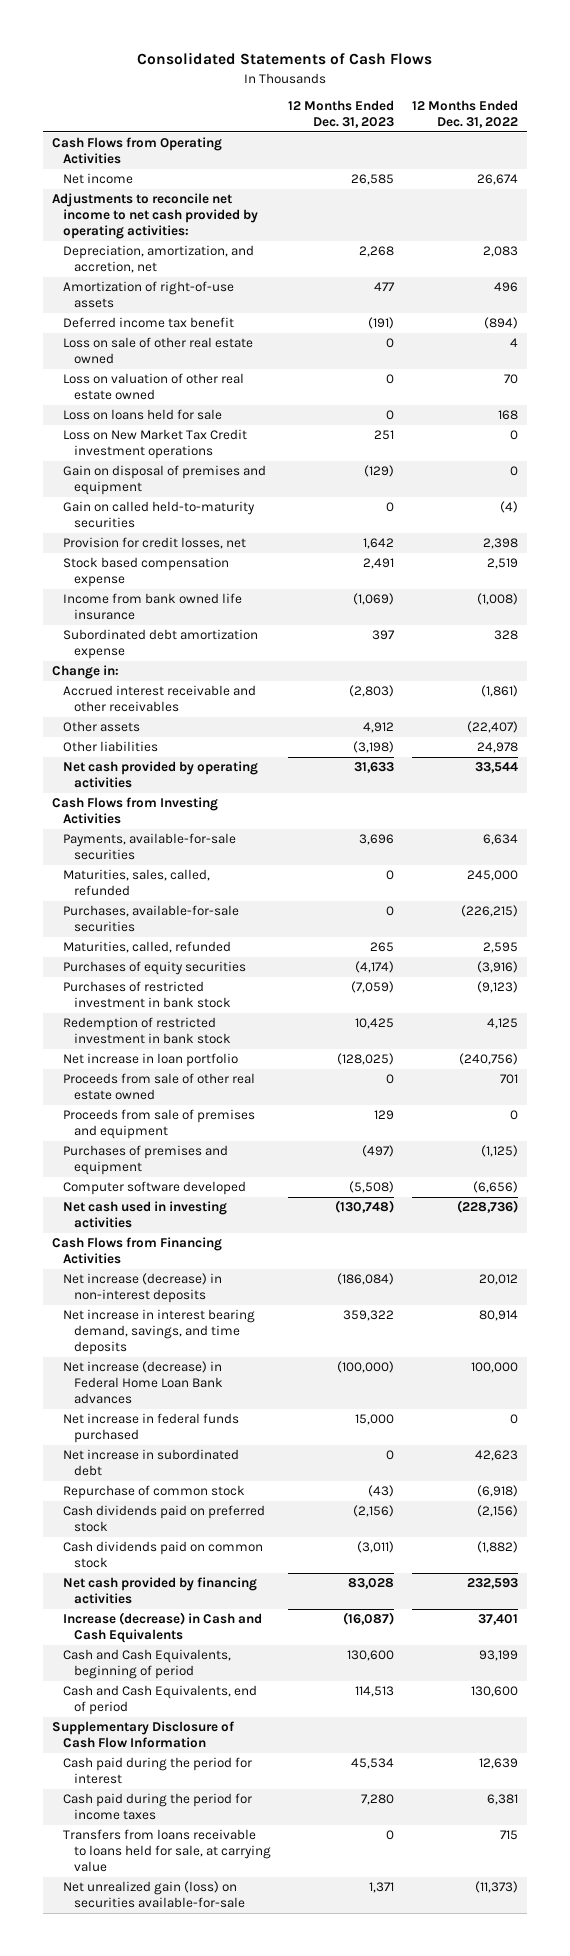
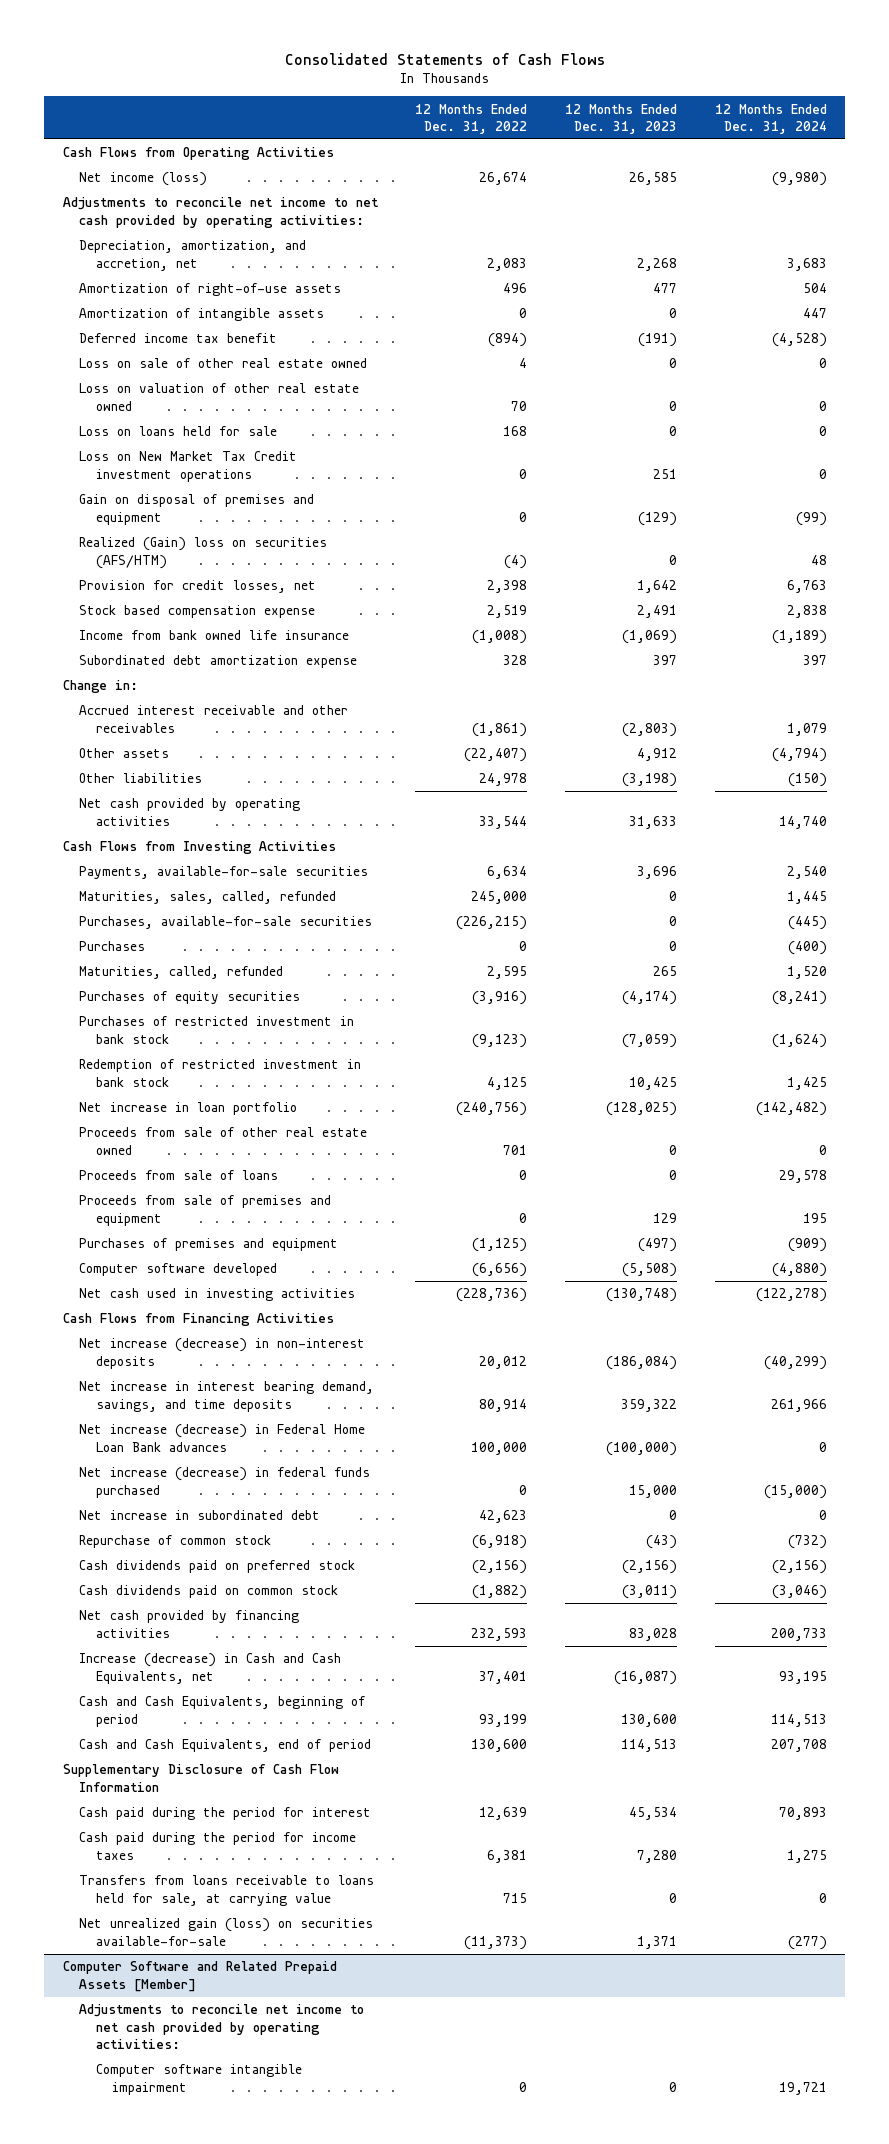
none -> [714,103,827,134] 12 Months Ended Dec. 31, 2024
[62,173,133,185] Net income -> [79,172,208,187] Net income (loss)
none -> [79,308,325,322] Amortization of intangible assets
[62,501,255,529] Gain on called held-to-maturity securities -> none
none -> [79,537,328,569] Realized (Gain) loss on securities (AFS/HTM)
none -> [79,941,146,952] Purchases
none -> [79,1170,279,1181] Proceeds from sale of loans
[62,1413,239,1444] Net increase in federal funds purchased -> [79,1467,371,1498] Net increase (decrease) in federal funds purchased
[62,1612,262,1644] Increase (decrease) in Cash and Cash Equivalents -> [79,1653,342,1684] Increase (decrease) in Cash and Cash Equivalents, net
none -> [62,1961,337,1992] Computer Software and Related Prepaid Assets [Member]
none -> [79,2004,365,2049] Adjustments to reconcile net income to net cash provided by operating activities:
none -> [95,2064,302,2095] Computer software intangible impairment

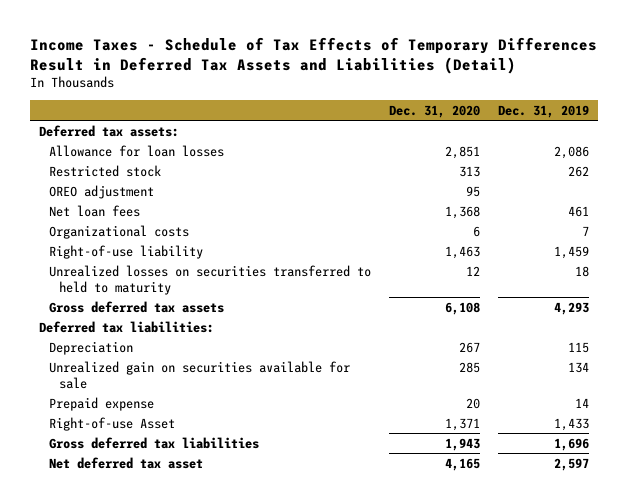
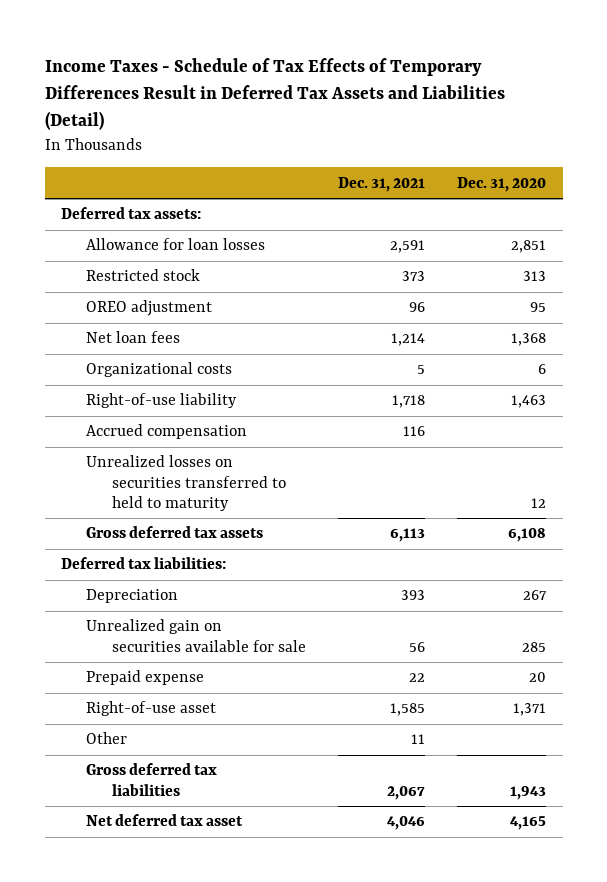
[498,104,590,118] Dec. 31, 2019 -> none
none -> [337,176,425,192] Dec. 31, 2021
none -> [86,424,248,440] Accrued compensation
[48,416,175,431] Right-of-use Asset -> [86,701,217,717] Right-of-use asset
none -> [86,732,128,745] Other

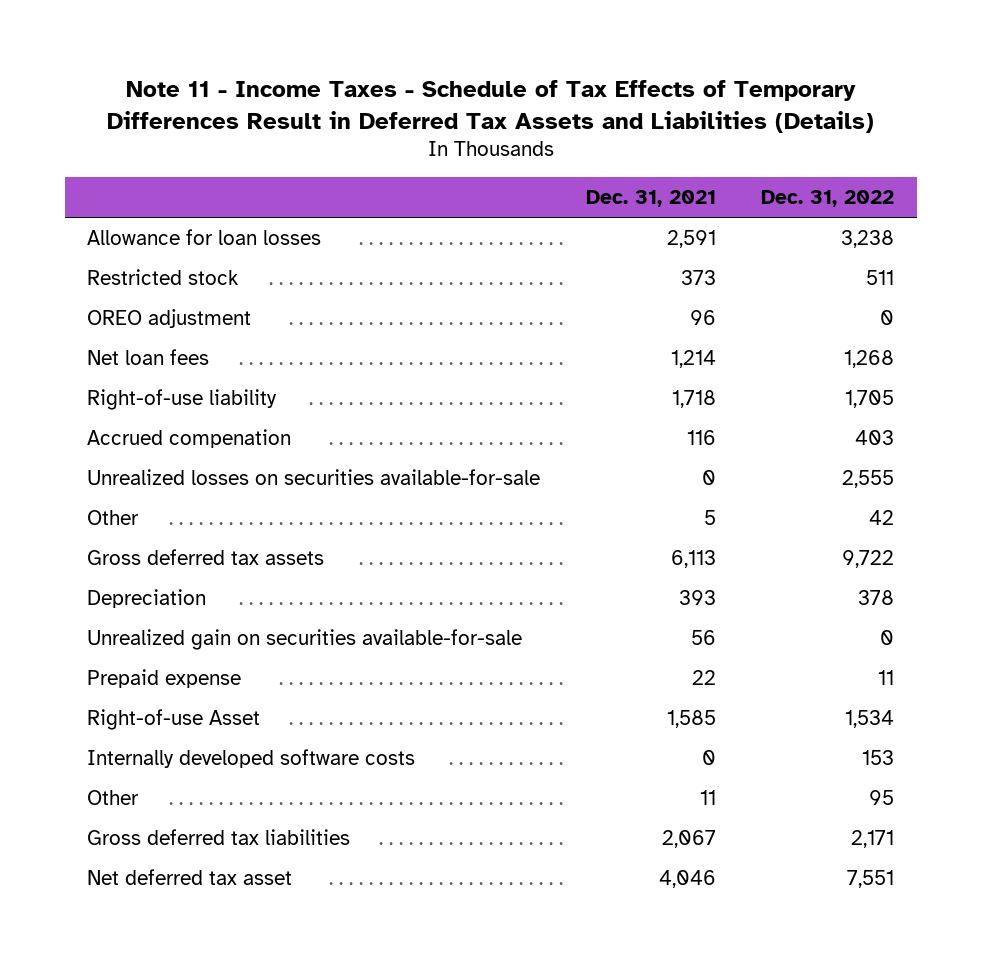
[44,57,505,131] Income Taxes - Schedule of Tax Effects of Temporary Differences Result in Deferred Tax Assets and Liabilities (Detail) -> [106,79,874,133] Note 11 - Income Taxes - Schedule of Tax Effects of Temporary Differences Result in Deferred Tax Assets and Liabilities (Details)
[457,176,547,192] Dec. 31, 2020 -> none
none -> [760,190,894,208] Dec. 31, 2022
[61,207,202,220] Deferred tax assets: -> none
[86,362,233,378] Organizational costs -> none
[86,455,286,511] Unrealized losses on securities transferred to held to maturity -> none
[86,424,248,440] Accrued compensation -> [87,429,292,449] Accrued compenation
none -> [87,469,541,486] Unrealized losses on securities available-for-sale
none -> [87,510,140,526] Other
[61,557,227,570] Deferred tax liabilities: -> none
[86,619,306,652] Unrealized gain on securities available for sale -> [87,629,523,651] Unrealized gain on securities available-for-sale
[86,701,217,717] Right-of-use asset -> [87,709,261,731] Right-of-use Asset
none -> [87,749,416,769] Internally developed software costs

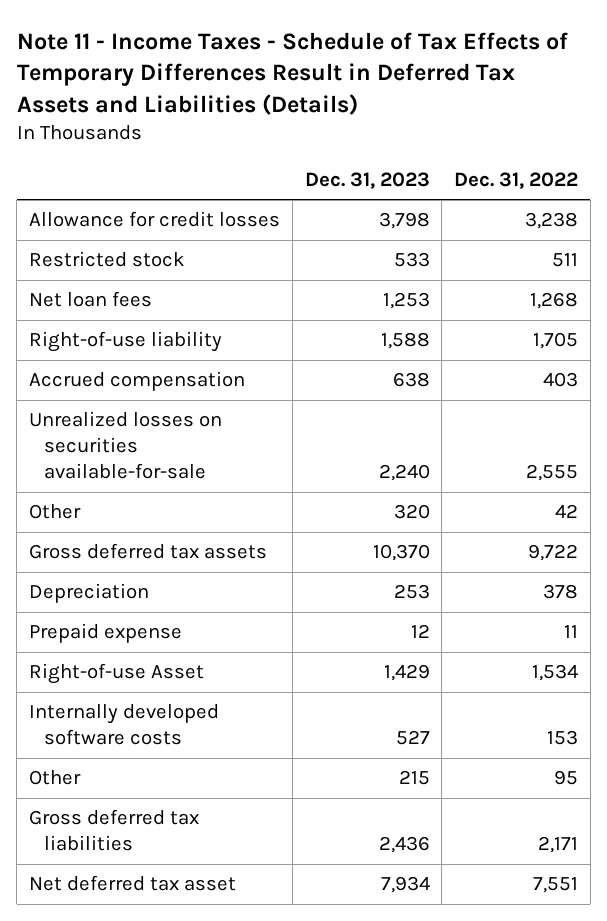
[585,190,716,208] Dec. 31, 2021 -> none
none -> [304,171,430,189] Dec. 31, 2023
[87,229,322,246] Allowance for loan losses -> [29,211,281,228] Allowance for credit losses
[87,309,252,329] OREO adjustment -> none
[87,429,292,449] Accrued compenation -> [29,371,246,392] Accrued compensation
[87,629,523,651] Unrealized gain on securities available-for-sale -> none

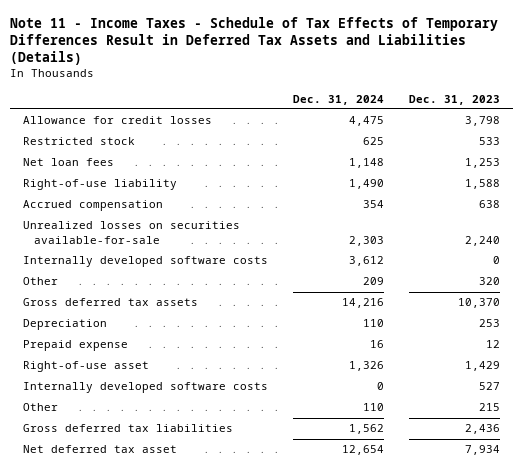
[454,171,579,189] Dec. 31, 2022 -> none
none -> [293,94,385,105] Dec. 31, 2024
none -> [22,256,268,268] Internally developed software costs
[29,663,205,685] Right-of-use Asset -> [22,361,149,373] Right-of-use asset

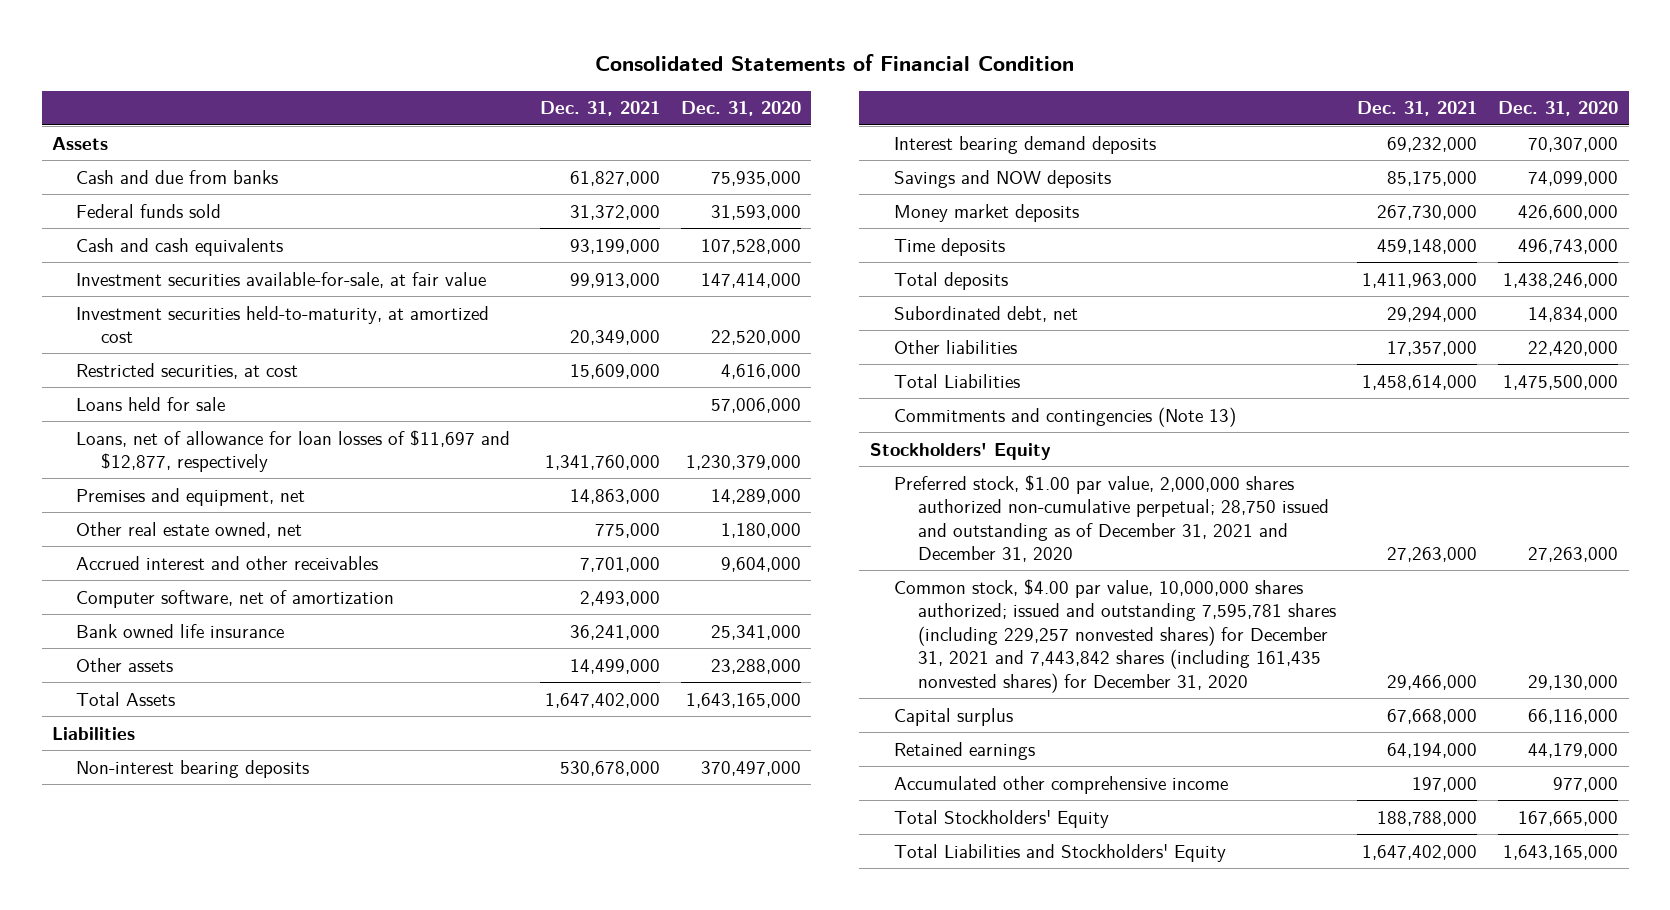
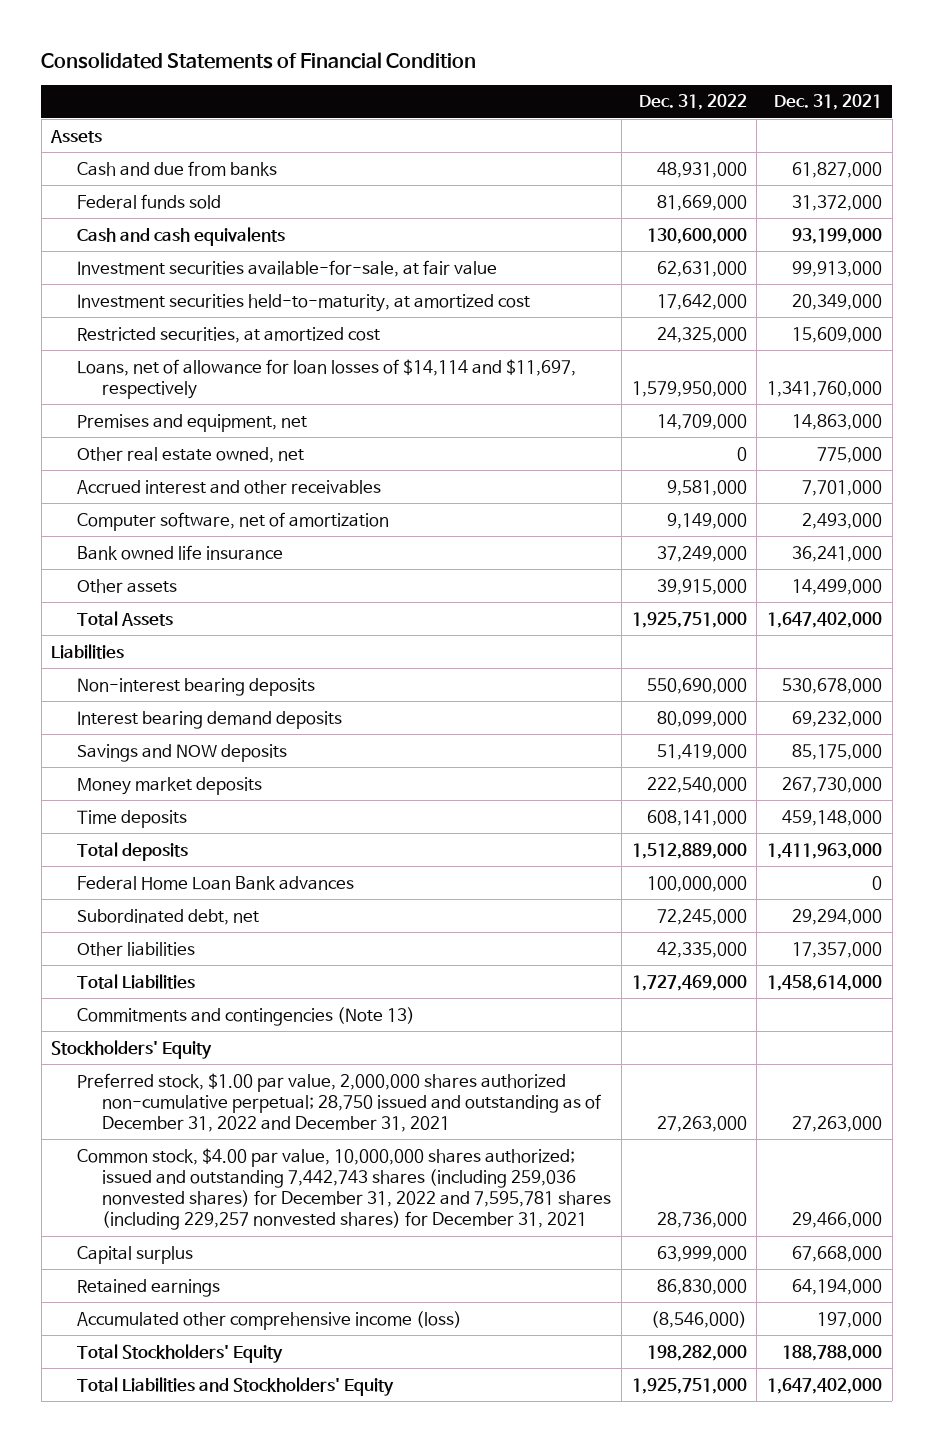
[680,101,801,117] Dec. 31, 2020 -> none
none -> [638,94,747,111] Dec. 31, 2022
[76,396,226,411] Loans held for sale -> none
[76,362,299,379] Restricted securities, at cost -> [76,326,380,343] Restricted securities, at amortized cost
[76,429,511,473] Loans, net of allowance for loan losses of $11,697 and $12,877, respectively -> [76,358,576,399] Loans, net of allowance for loan losses of $14,114 and $11,697, respectively
none -> [76,875,354,890] Federal Home Loan Bank advances
[893,474,1330,563] Preferred stock, $1.00 par value, 2,000,000 shares authorized non-cumulative perpetual; 28,750 issued and outstanding as of December 31, 2021 and December 31, 2020 -> [76,1072,602,1133] Preferred stock, $1.00 par value, 2,000,000 shares authorized non-cumulative perpetual; 28,750 issued and outstanding as of December 31, 2022 and December 31, 2021
[893,578,1337,693] Common stock, $4.00 par value, 10,000,000 shares authorized; issued and outstanding 7,595,781 shares (including 229,257 nonvested shares) for December 31, 2021 and 7,443,842 shares (including 161,435 nonvested shares) for December 31, 2020 -> [76,1147,612,1231] Common stock, $4.00 par value, 10,000,000 shares authorized; issued and outstanding 7,442,743 shares (including 259,036 nonvested shares) for December 31, 2022 and 7,595,781 shares (including 229,257 nonvested shares) for December 31, 2021
[893,775,1228,794] Accumulated other comprehensive income -> [76,1310,462,1330] Accumulated other comprehensive income (loss)

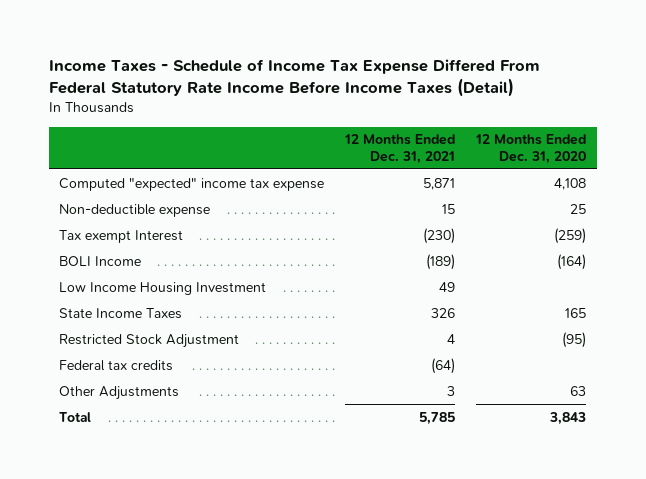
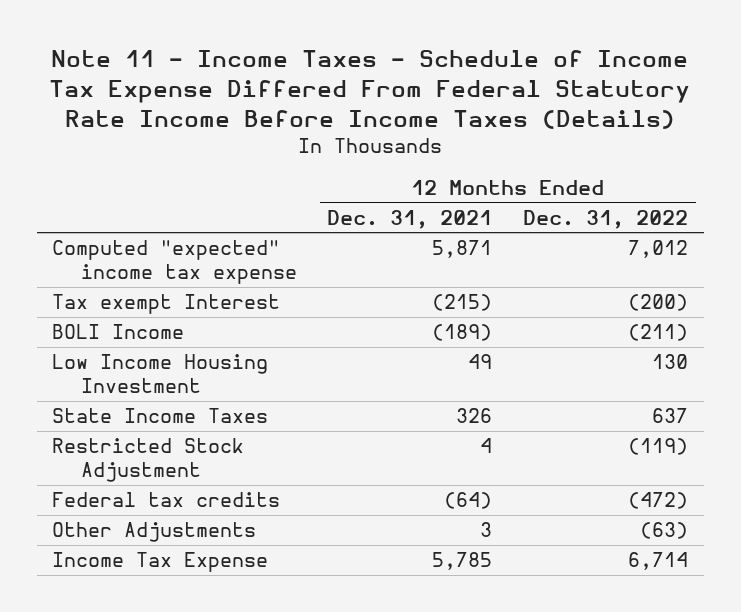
[49,59,541,98] Income Taxes - Schedule of Income Tax Expense Differed From Federal Statutory Rate Income Before Income Taxes (Detail) -> [49,49,691,129] Note 11 - Income Taxes - Schedule of Income Tax Expense Differed From Federal Statutory Rate Income Before Income Taxes (Details)
[475,134,587,164] 12 Months Ended Dec. 31, 2020 -> none
none -> [523,209,689,229] Dec. 31, 2022
[59,203,211,217] Non-deductible expense -> none
[423,227,456,244] (230) -> [432,294,493,312] (215)
[59,411,92,422] Total -> [52,552,269,573] Income Tax Expense

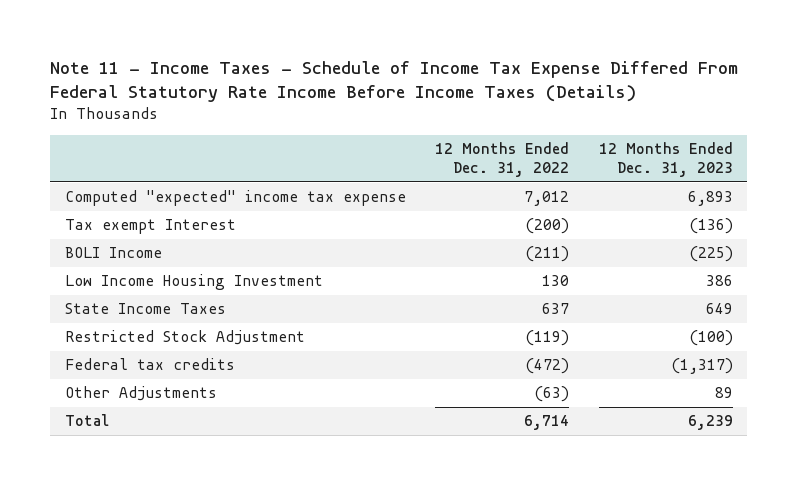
[327,209,493,229] Dec. 31, 2021 -> none
none -> [598,141,733,178] 12 Months Ended Dec. 31, 2023
[52,552,269,573] Income Tax Expense -> [65,414,110,427] Total

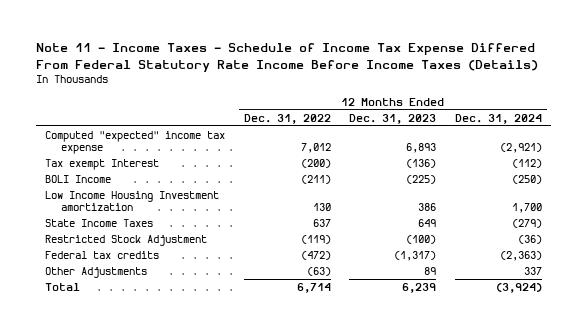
none -> [455,113,543,124] Dec. 31, 2024
[65,274,324,291] Low Income Housing Investment -> [45,191,220,212] Low Income Housing Investment amortization

